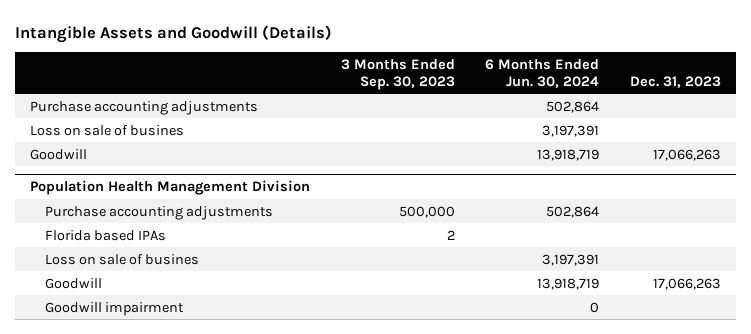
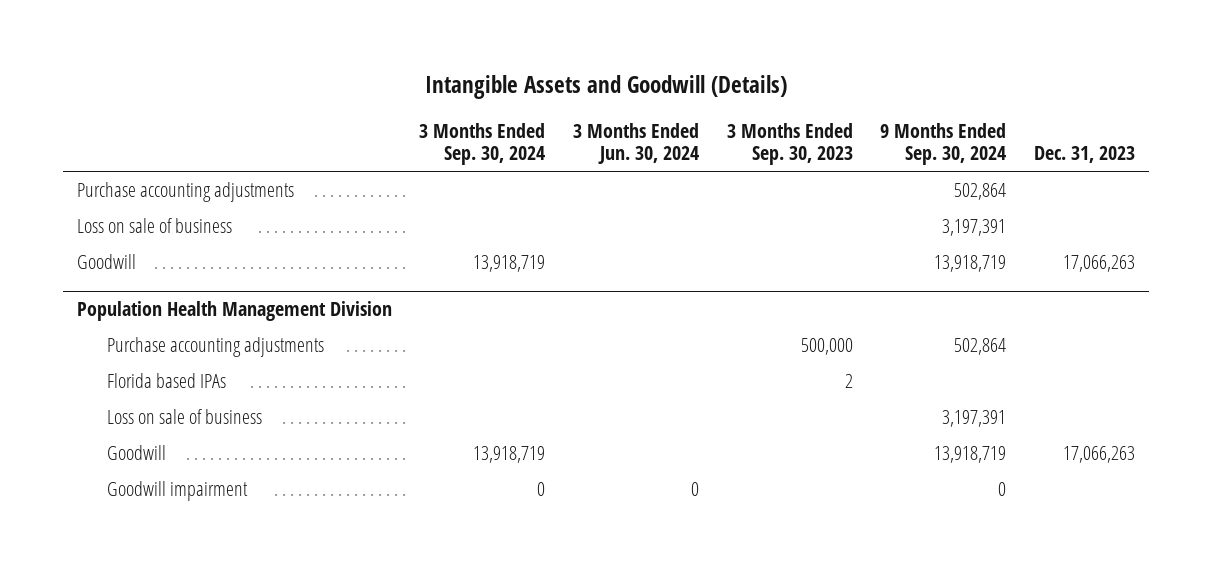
[485,58,600,88] 6 Months Ended Jun. 30, 2024 -> none
none -> [419,122,546,165] 3 Months Ended Sep. 30, 2024
none -> [573,122,700,164] 3 Months Ended Jun. 30, 2024
none -> [880,122,1007,165] 9 Months Ended Sep. 30, 2024
[30,124,185,136] Loss on sale of busines -> [76,217,232,233] Loss on sale of business
[44,253,199,265] Loss on sale of busines -> [107,408,263,424] Loss on sale of business

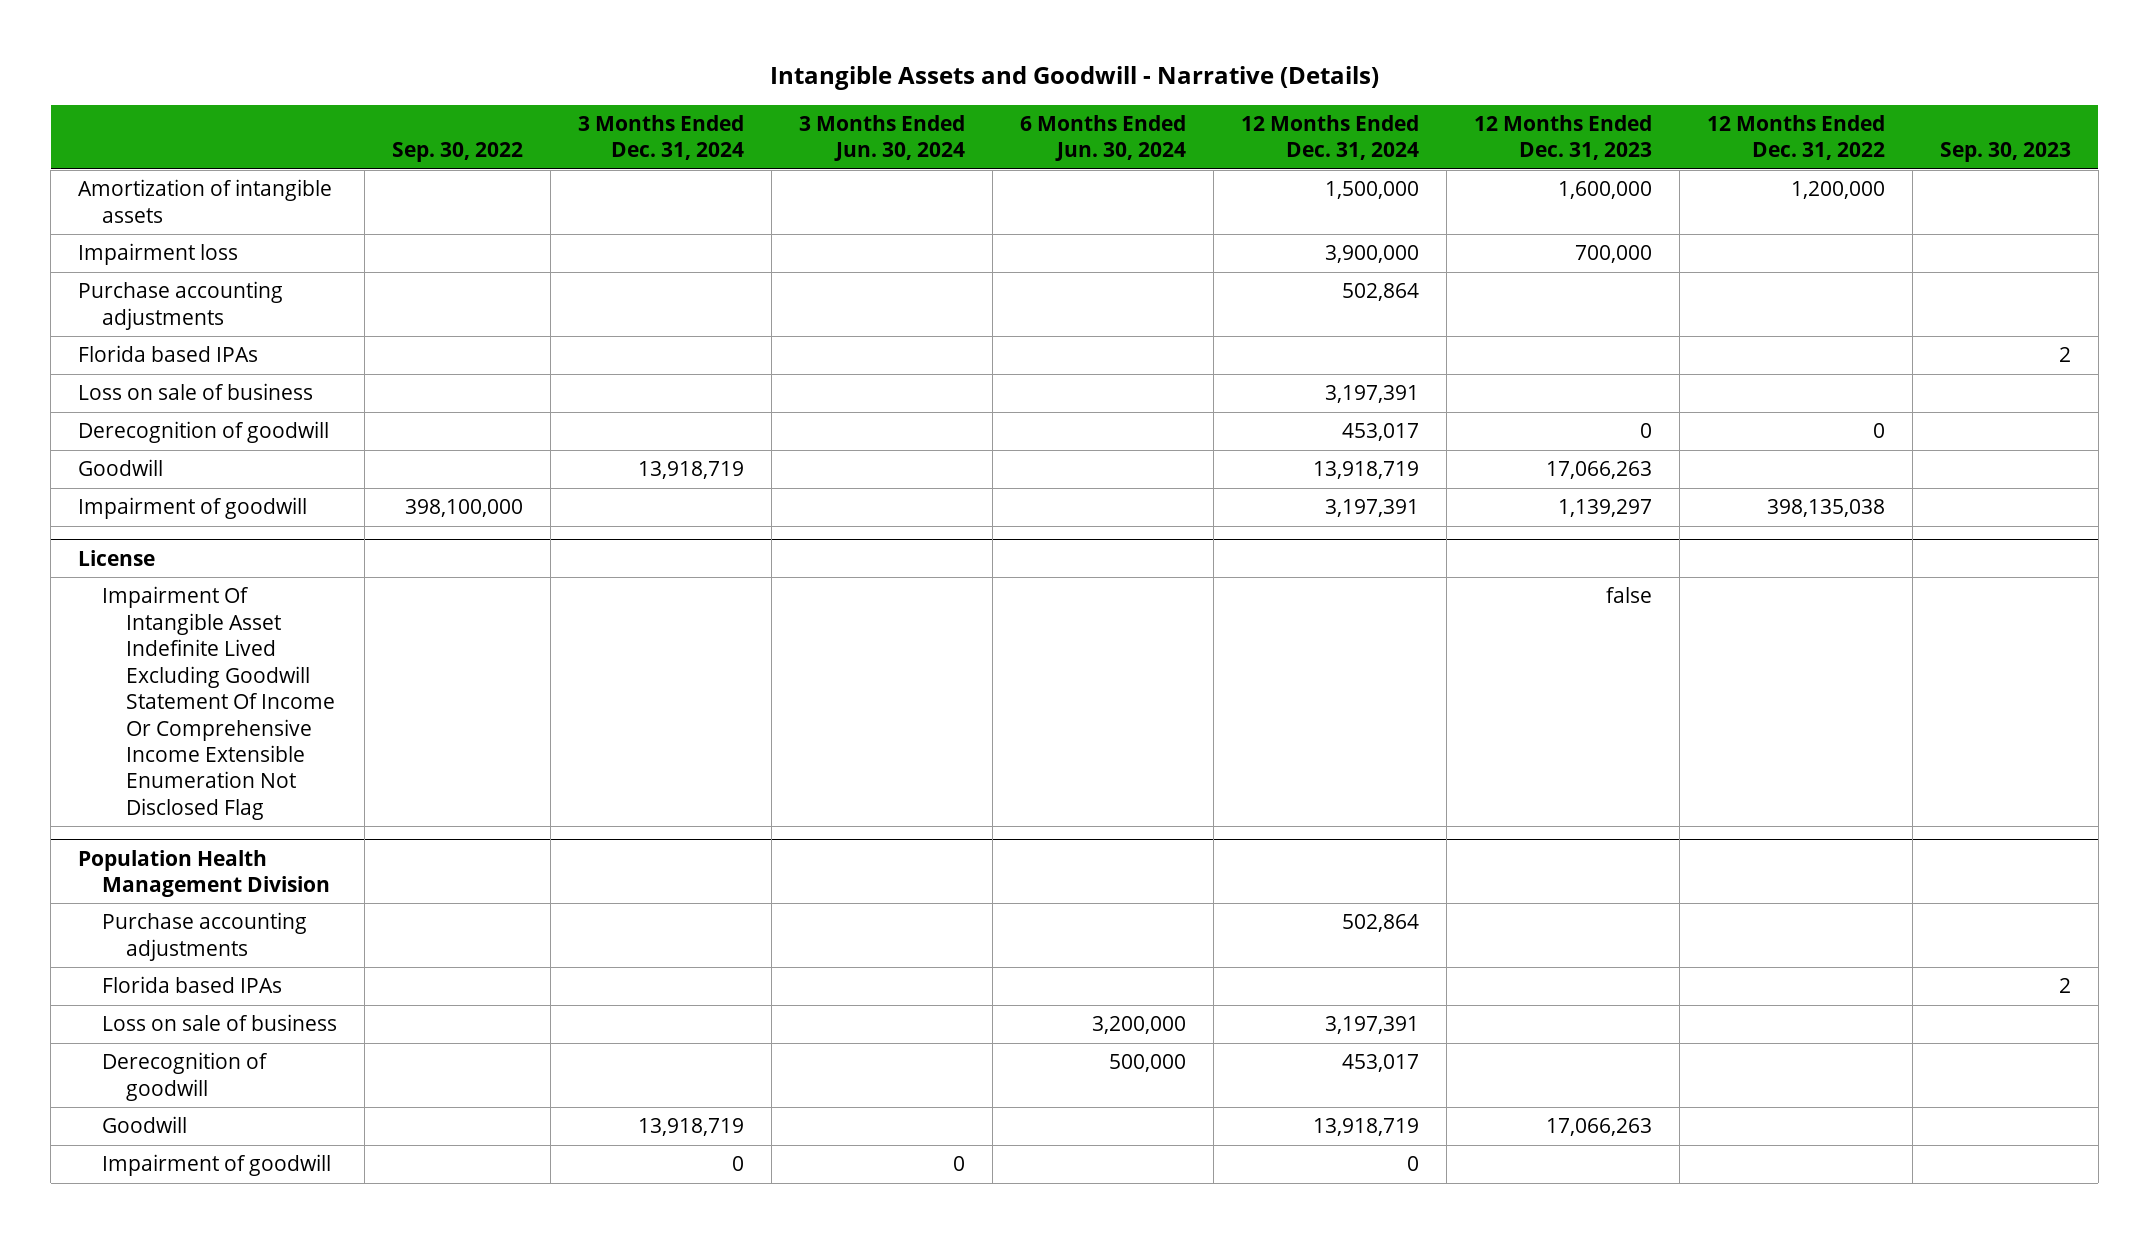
[424,75,787,100] Intangible Assets and Goodwill (Details) -> [769,65,1379,90] Intangible Assets and Goodwill - Narrative (Details)
[419,122,546,165] 3 Months Ended Sep. 30, 2024 -> none
[726,122,853,165] 3 Months Ended Sep. 30, 2023 -> none
[880,122,1007,165] 9 Months Ended Sep. 30, 2024 -> none
[1034,145,1136,163] Dec. 31, 2023 -> none
none -> [391,142,523,163] Sep. 30, 2022
none -> [577,115,744,161] 3 Months Ended Dec. 31, 2024
none -> [1019,115,1186,162] 6 Months Ended Jun. 30, 2024
none -> [1240,115,1419,161] 12 Months Ended Dec. 31, 2024
none -> [1473,115,1652,161] 12 Months Ended Dec. 31, 2023
none -> [1706,115,1885,161] 12 Months Ended Dec. 31, 2022
none -> [1939,142,2071,163] Sep. 30, 2023
none -> [78,179,333,223] Amortization of intangible assets
none -> [78,243,239,266] Impairment loss
none -> [78,345,259,363] Florida based IPAs
none -> [78,421,330,444] Derecognition of goodwill
none -> [78,497,308,520] Impairment of goodwill
none -> [78,549,156,566] License
none -> [102,586,335,820] Impairment Of Intangible Asset Indefinite Lived Excluding Goodwill Statement Of Income Or Comprehensive Income Extensible Enumeration Not Disclosed Flag
none -> [102,1052,269,1101] Derecognition of goodwill
[107,480,249,501] Goodwill impairment -> [102,1154,332,1177] Impairment of goodwill

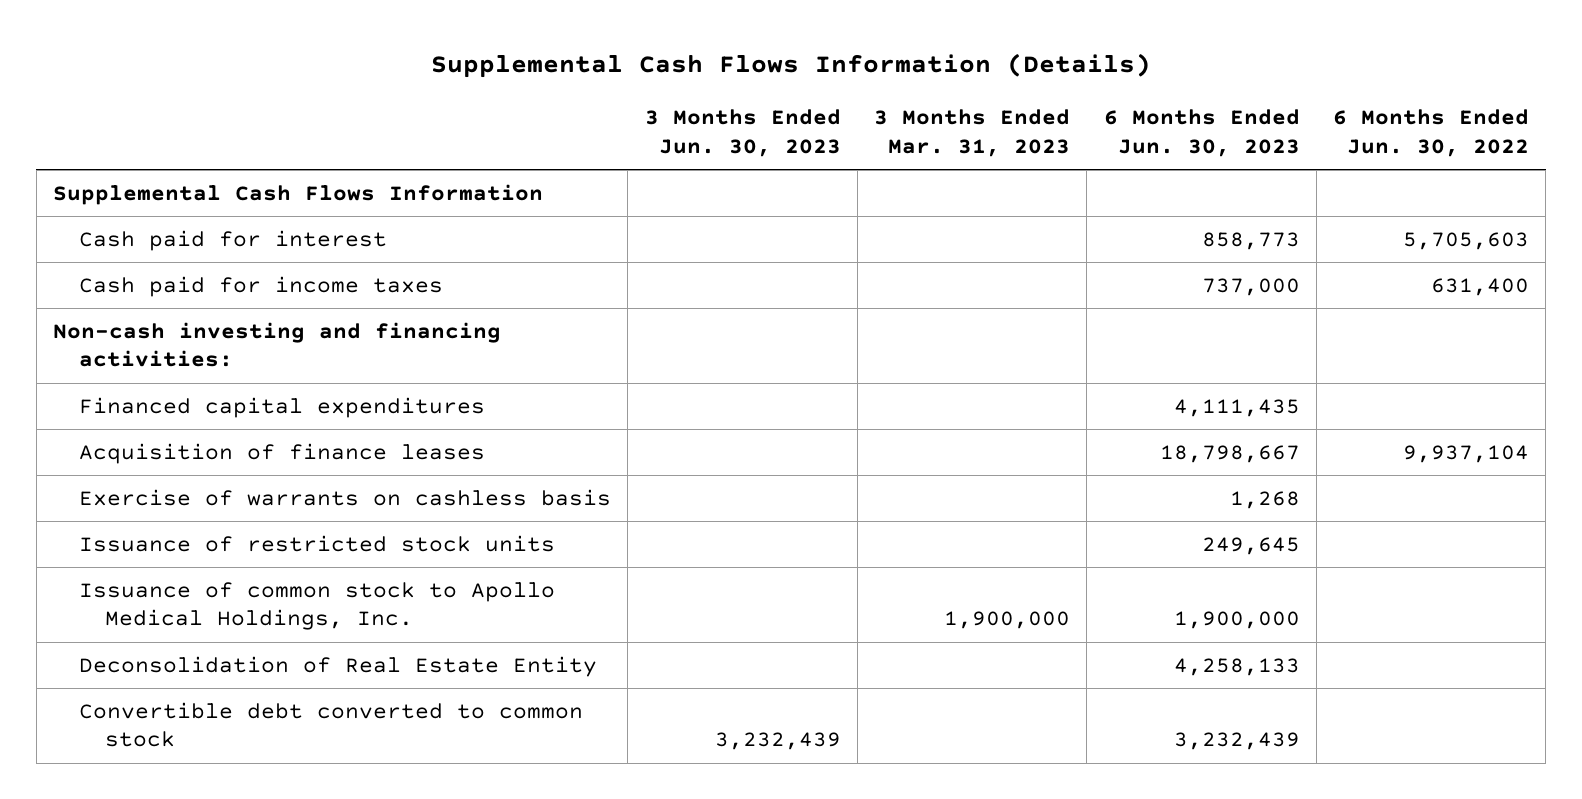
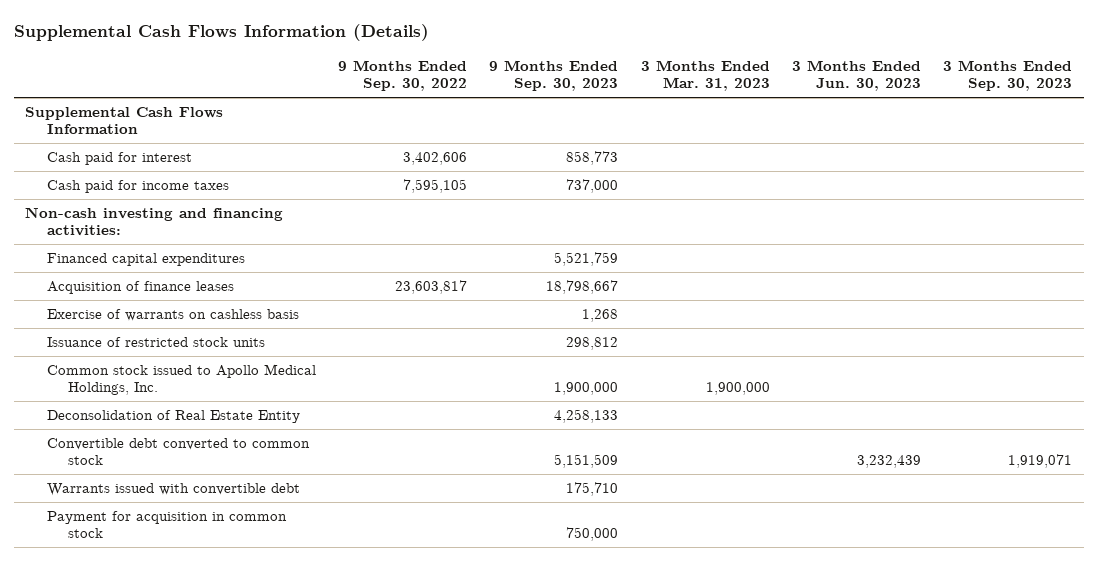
[1103,109,1300,157] 6 Months Ended Jun. 30, 2023 -> none
[1333,109,1530,157] 6 Months Ended Jun. 30, 2022 -> none
none -> [338,60,468,92] 9 Months Ended Sep. 30, 2022
none -> [489,60,619,92] 9 Months Ended Sep. 30, 2023
none -> [943,60,1073,92] 3 Months Ended Sep. 30, 2023
[79,581,556,631] Issuance of common stock to Apollo Medical Holdings, Inc. -> [46,364,316,396] Common stock issued to Apollo Medical Holdings, Inc.
none -> [46,483,300,497] Warrants issued with convertible debt
none -> [46,511,287,539] Payment for acquisition in common stock

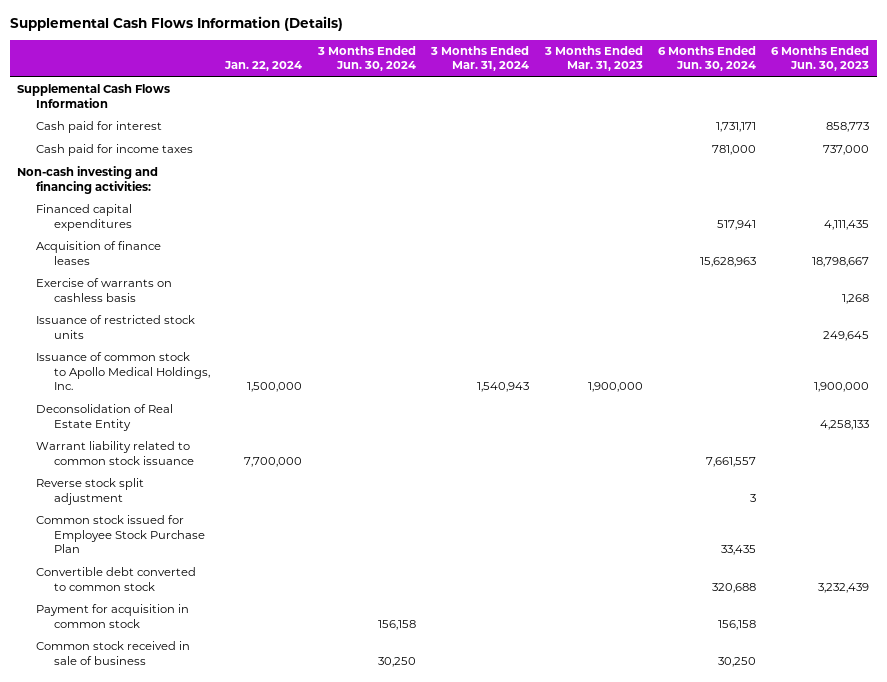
[338,60,468,92] 9 Months Ended Sep. 30, 2022 -> none
[489,60,619,92] 9 Months Ended Sep. 30, 2023 -> none
[792,60,922,92] 3 Months Ended Jun. 30, 2023 -> none
[943,60,1073,92] 3 Months Ended Sep. 30, 2023 -> none
none -> [224,61,303,72] Jan. 22, 2024
none -> [316,45,416,72] 3 Months Ended Jun. 30, 2024
none -> [430,45,530,72] 3 Months Ended Mar. 31, 2024
none -> [657,45,756,72] 6 Months Ended Jun. 30, 2024
none -> [771,45,870,72] 6 Months Ended Jun. 30, 2023
[46,364,316,396] Common stock issued to Apollo Medical Holdings, Inc. -> [35,352,211,391] Issuance of common stock to Apollo Medical Holdings, Inc.
none -> [35,441,195,465] Warrant liability related to common stock issuance
none -> [35,478,144,505] Reverse stock split adjustment
none -> [35,515,206,554] Common stock issued for Employee Stock Purchase Plan
[46,483,300,497] Warrants issued with convertible debt -> none
none -> [35,641,190,665] Common stock received in sale of business

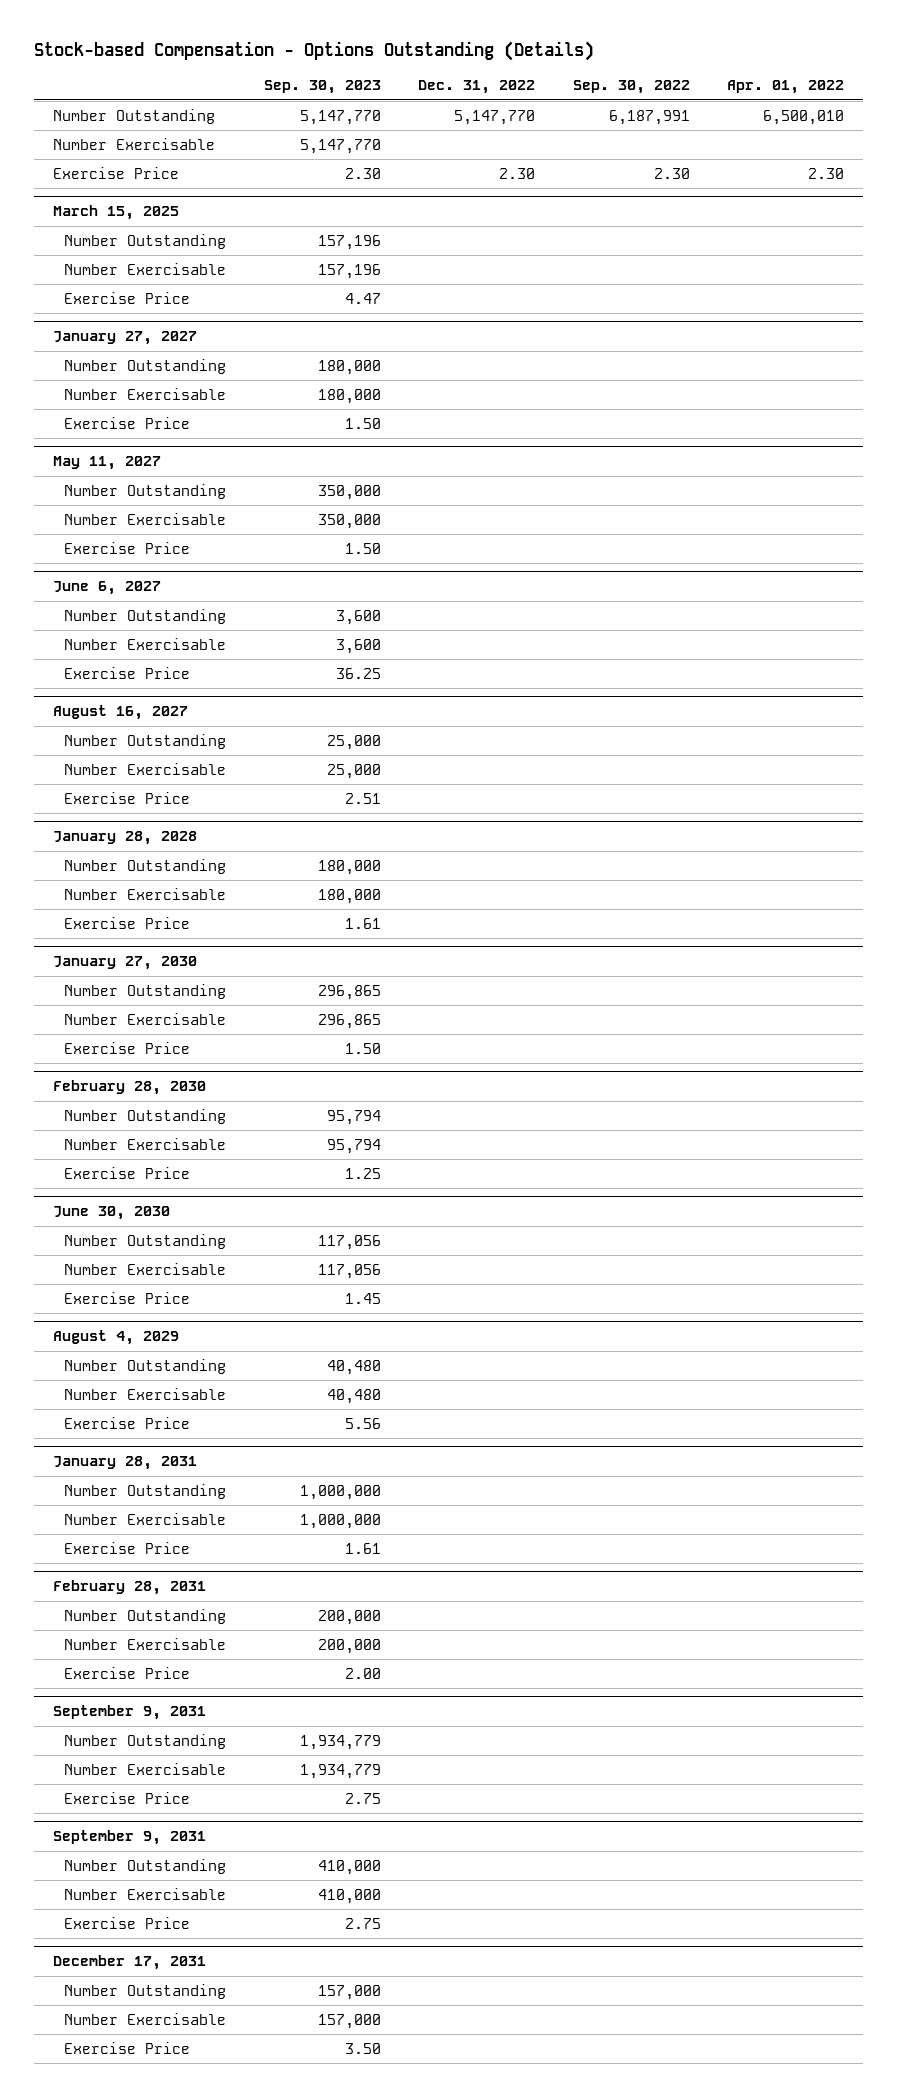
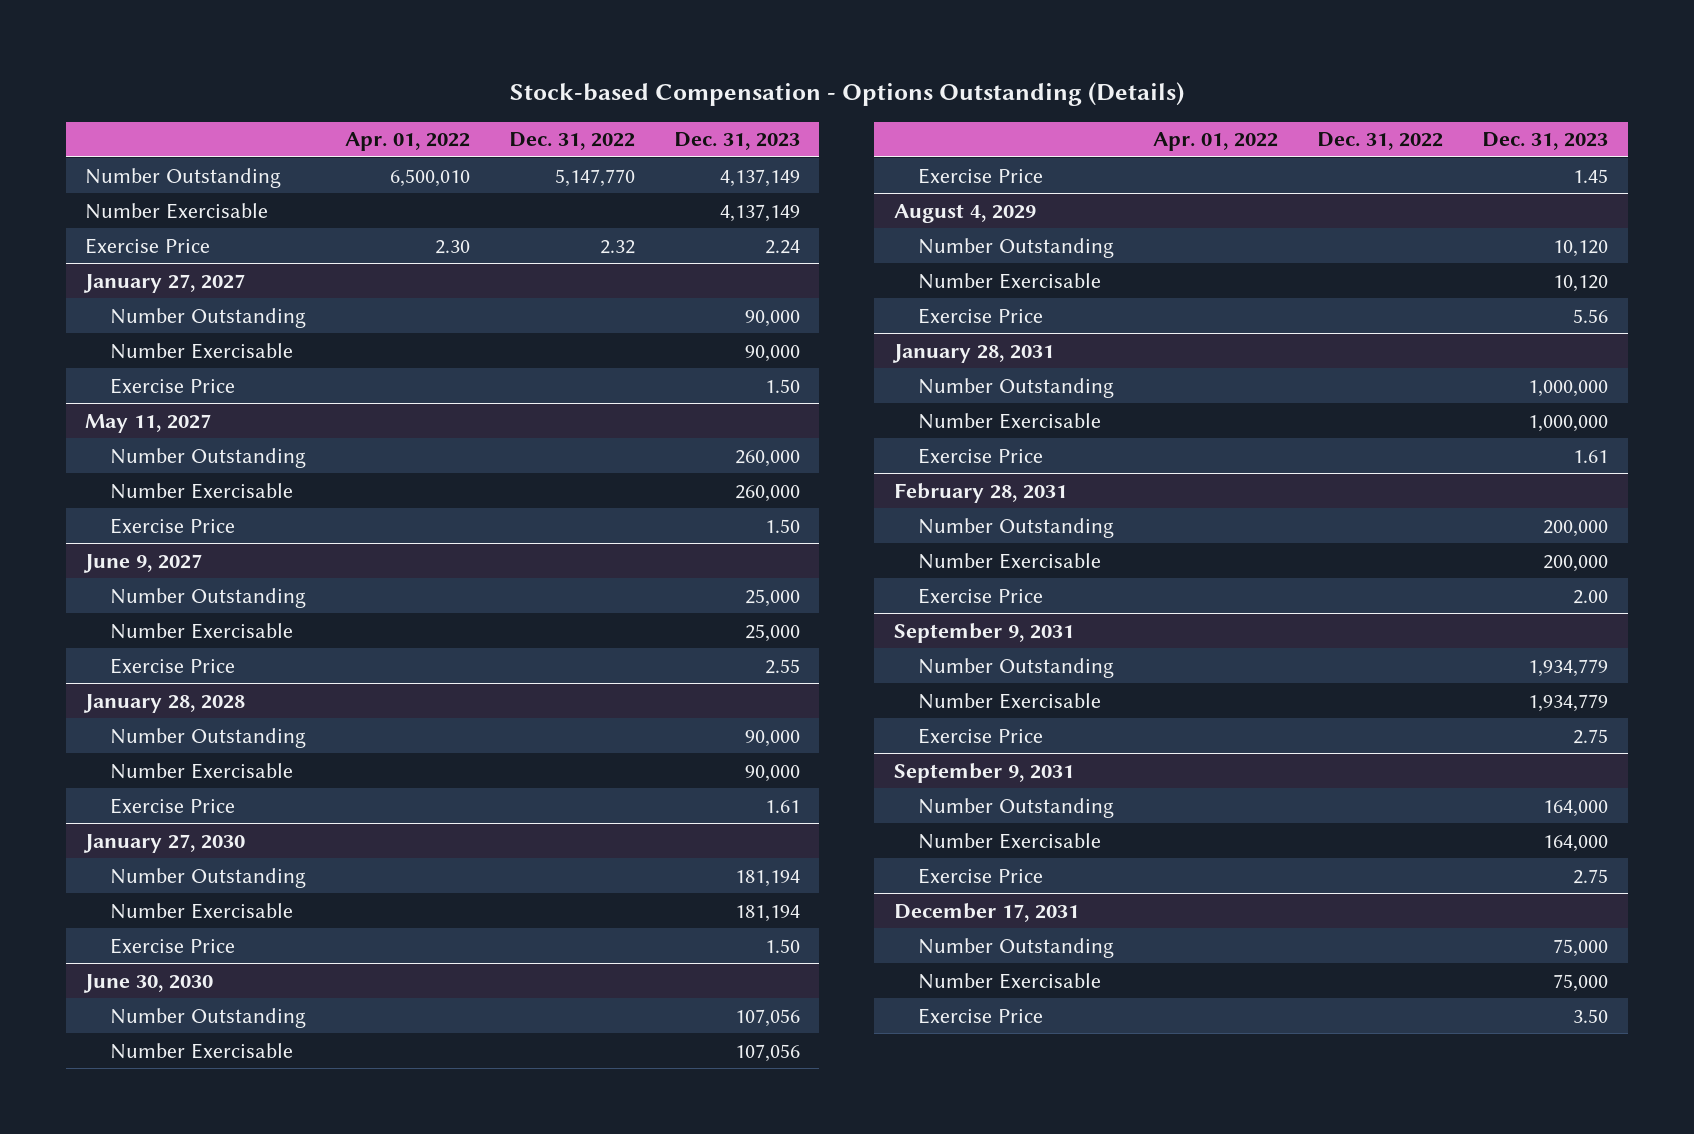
[263,80,381,95] Sep. 30, 2023 -> none
[572,80,690,95] Sep. 30, 2022 -> none
none -> [673,132,800,151] Dec. 31, 2023
[52,205,179,221] March 15, 2025 -> none
[64,233,227,249] Number Outstanding -> none
[64,262,227,275] Number Exercisable -> none
[64,291,191,304] Exercise Price -> none
[499,167,536,179] 2.30 -> [599,239,635,254] 2.32
[52,581,161,596] June 6, 2027 -> none
[64,608,227,624] Number Outstanding -> none
[64,637,227,650] Number Exercisable -> none
[64,666,191,679] Exercise Price -> none
[52,705,188,721] August 16, 2027 -> none
[64,733,227,749] Number Outstanding -> none
[64,762,227,775] Number Exercisable -> none
[64,791,191,804] Exercise Price -> none
none -> [83,553,203,573] June 9, 2027
none -> [109,587,306,608] Number Outstanding
none -> [109,622,293,639] Number Exercisable
none -> [109,657,235,674] Exercise Price
[52,1080,206,1096] February 28, 2030 -> none
[64,1108,227,1124] Number Outstanding -> none
[64,1137,227,1150] Number Exercisable -> none
[64,1166,191,1179] Exercise Price -> none

